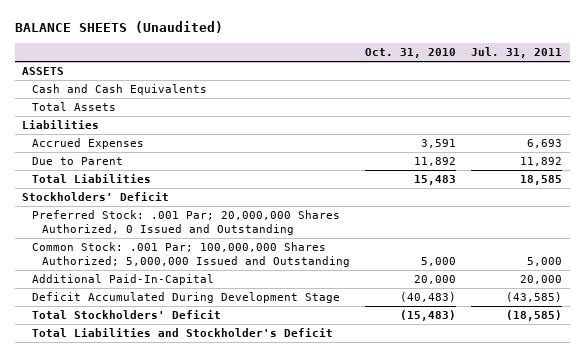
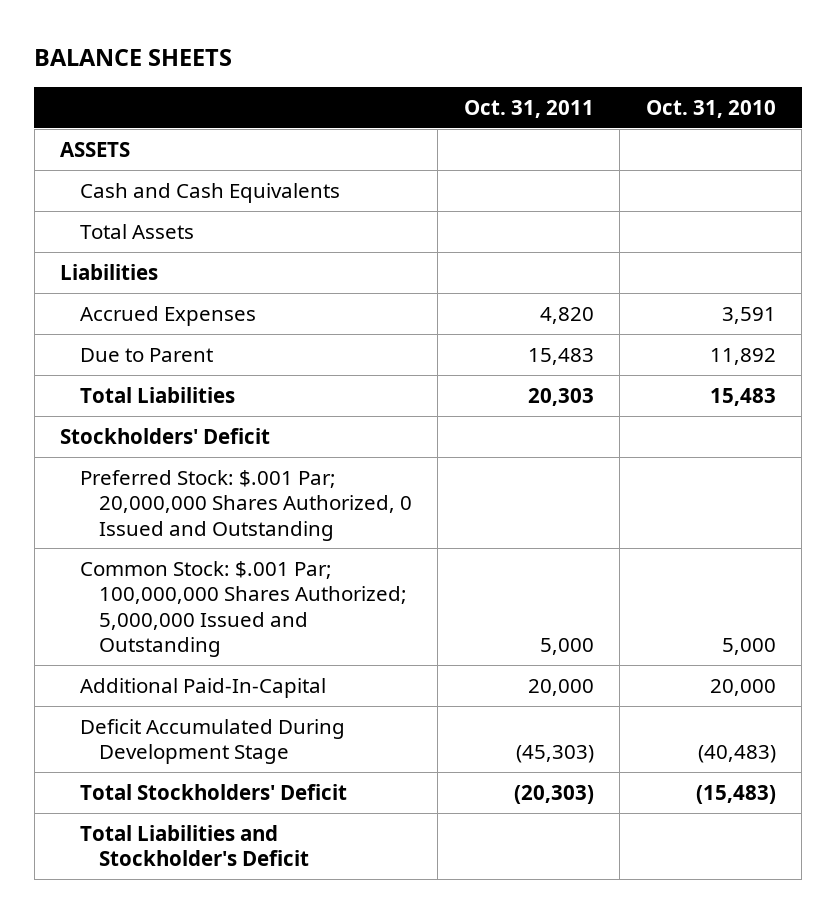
[14,20,223,33] BALANCE SHEETS (Unaudited) -> [34,49,233,67] BALANCE SHEETS
[471,47,563,59] Jul. 31, 2011 -> none
none -> [463,99,594,118] Oct. 31, 2011
[31,210,340,236] Preferred Stock: .001 Par; 20,000,000 Shares Authorized, 0 Issued and Outstanding -> [79,469,412,541] Preferred Stock: $.001 Par; 20,000,000 Shares Authorized, 0 Issued and Outstanding
[31,242,350,268] Common Stock: .001 Par; 100,000,000 Shares Authorized; 5,000,000 Issued and Outstanding -> [79,560,407,657] Common Stock: $.001 Par; 100,000,000 Shares Authorized; 5,000,000 Issued and Outstanding

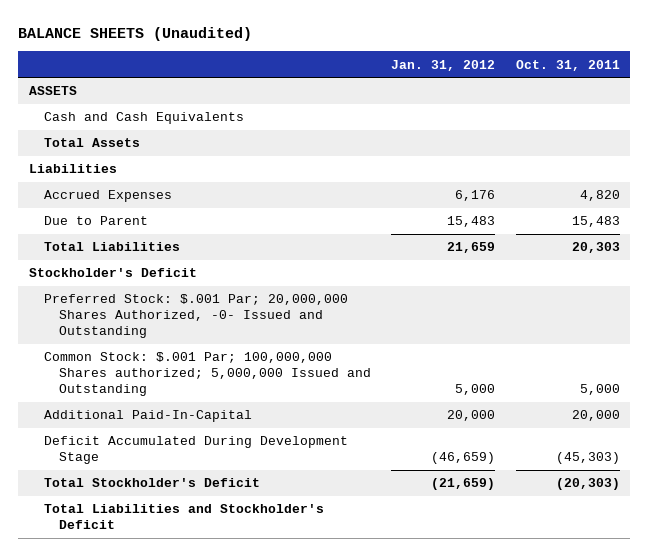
[34,49,233,67] BALANCE SHEETS -> [18,27,253,42] BALANCE SHEETS (Unaudited)
[645,99,776,118] Oct. 31, 2010 -> none
none -> [391,59,496,71] Jan. 31, 2012
[60,427,271,444] Stockholders' Deficit -> [28,268,197,278] Stockholder's Deficit
[79,469,412,541] Preferred Stock: $.001 Par; 20,000,000 Shares Authorized, 0 Issued and Outstanding -> [43,294,348,339] Preferred Stock: $.001 Par; 20,000,000 Shares Authorized, -0- Issued and Outstanding
[79,560,407,657] Common Stock: $.001 Par; 100,000,000 Shares Authorized; 5,000,000 Issued and Outstanding -> [43,352,371,397] Common Stock: $.001 Par; 100,000,000 Shares authorized; 5,000,000 Issued and Outstanding
[79,783,347,800] Total Stockholders' Deficit -> [43,478,260,488] Total Stockholder's Deficit

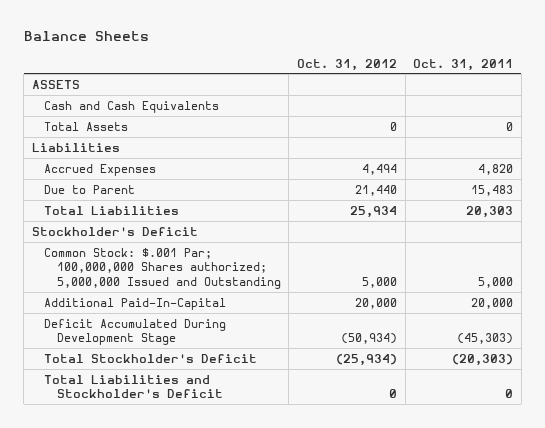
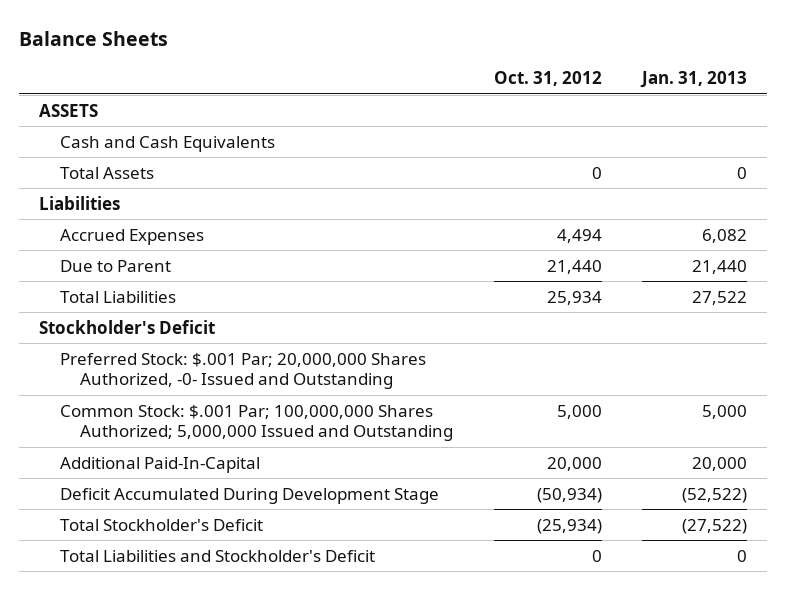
[413,58,514,71] Oct. 31, 2011 -> none
none -> [640,71,748,89] Jan. 31, 2013
none -> [59,352,426,390] Preferred Stock: $.001 Par; 20,000,000 Shares Authorized, -0- Issued and Outstanding
[44,247,281,289] Common Stock: $.001 Par; 100,000,000 Shares authorized; 5,000,000 Issued and Outstanding -> [59,404,453,442] Common Stock: $.001 Par; 100,000,000 Shares Authorized; 5,000,000 Issued and Outstanding

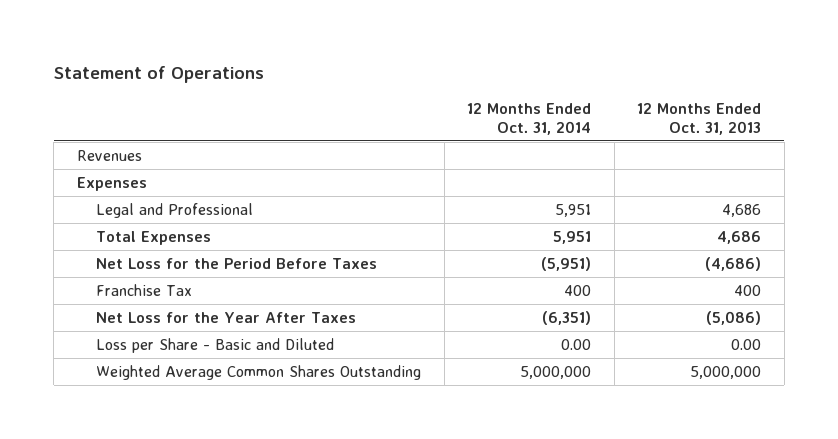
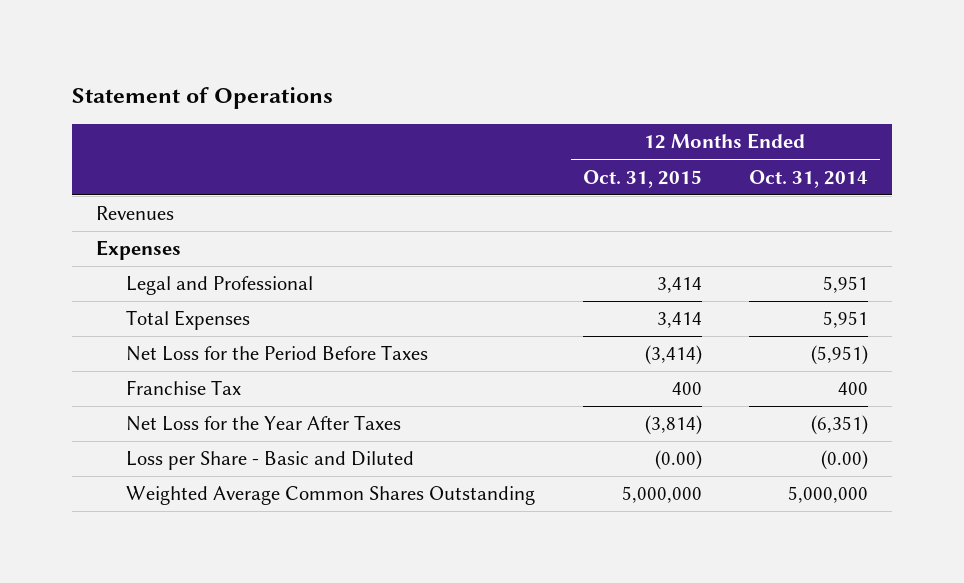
[637,103,762,135] 12 Months Ended Oct. 31, 2013 -> none
none -> [582,169,702,188] Oct. 31, 2015
[561,338,592,350] 0.00 -> [821,450,869,471] (0.00)

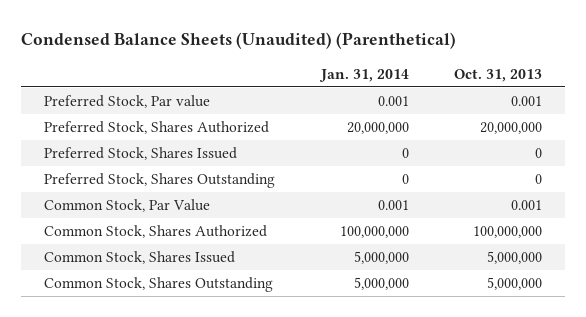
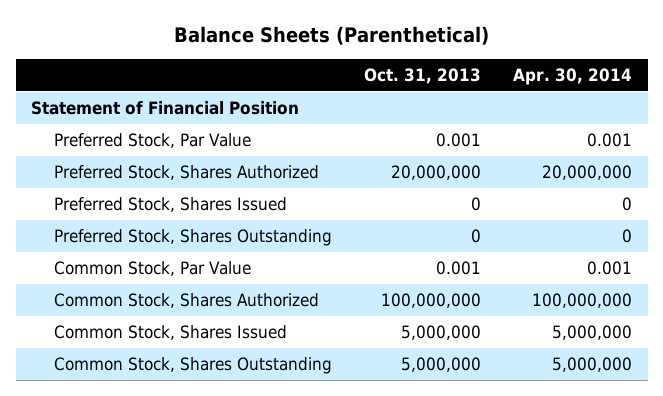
[21,32,457,50] Condensed Balance Sheets (Unaudited) (Parenthetical) -> [173,25,489,45] Balance Sheets (Parenthetical)
[318,68,409,82] Jan. 31, 2014 -> none
none -> [512,68,632,86] Apr. 30, 2014
none -> [31,101,300,116] Statement of Financial Position
[44,94,211,108] Preferred Stock, Par value -> [54,133,252,149] Preferred Stock, Par Value

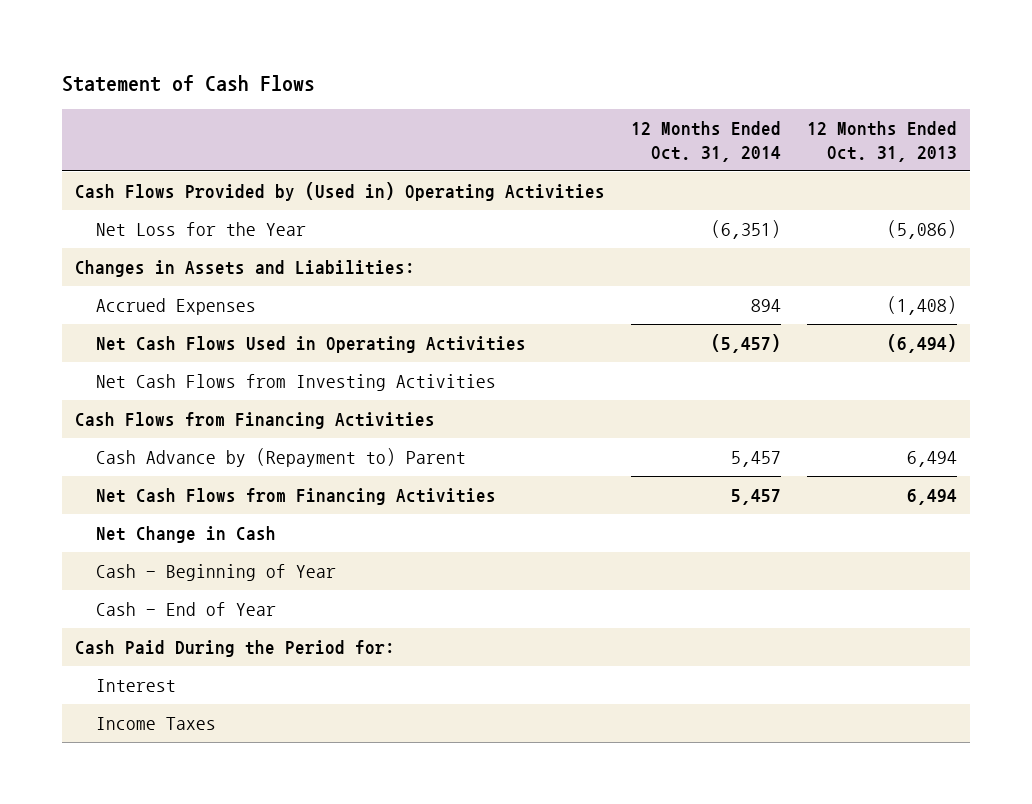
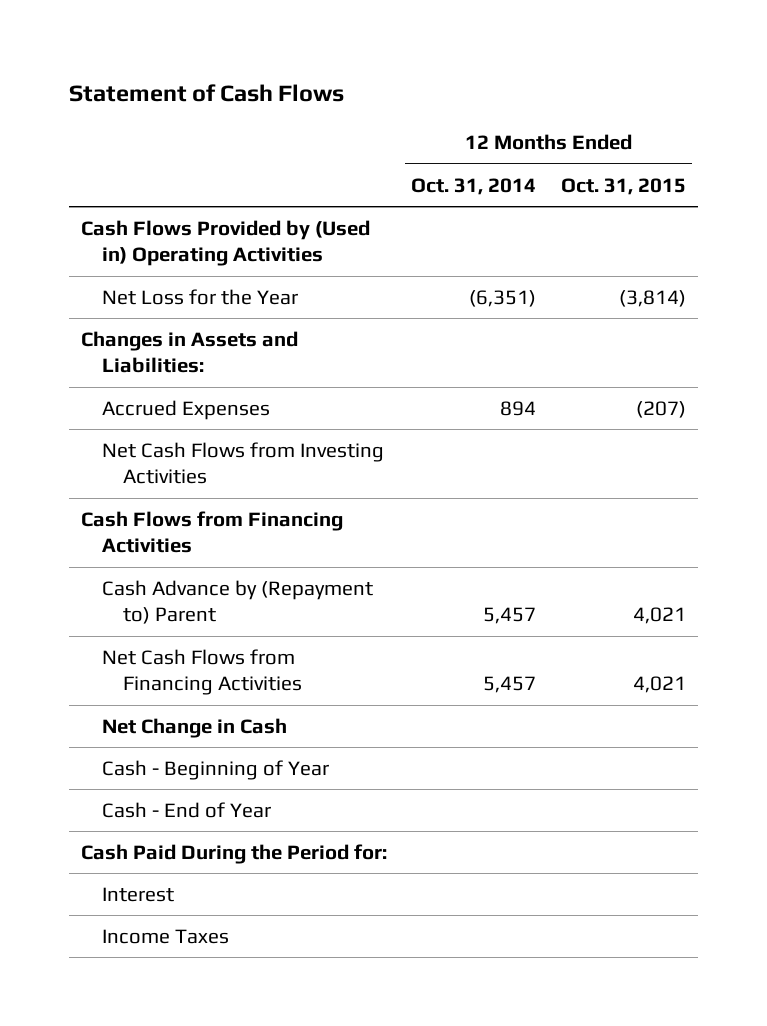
[806,120,957,162] 12 Months Ended Oct. 31, 2013 -> none
none -> [561,177,687,195] Oct. 31, 2015
[95,335,526,353] Net Cash Flows Used in Operating Activities -> none

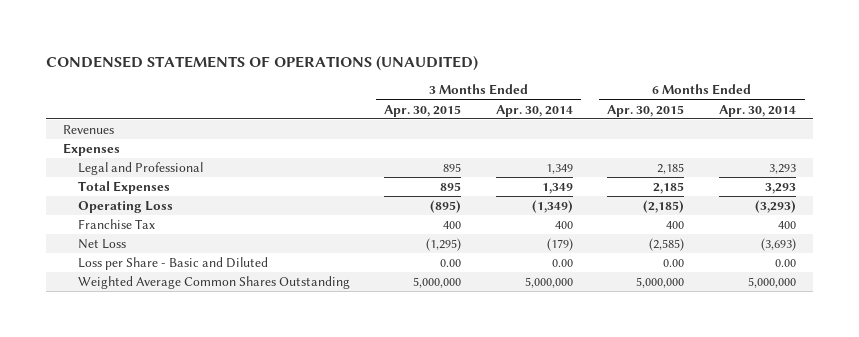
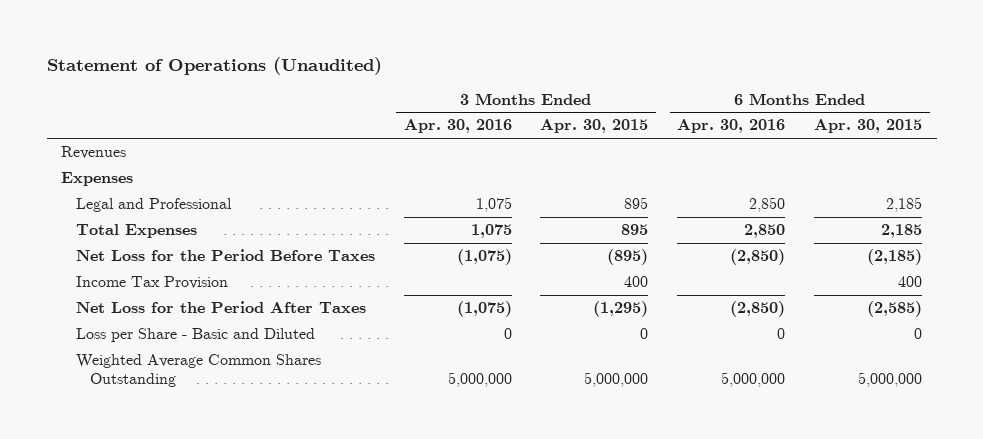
[46,55,479,71] CONDENSED STATEMENTS OF OPERATIONS (UNAUDITED) -> [46,56,382,75] Statement of Operations (Unaudited)
[495,104,573,117] Apr. 30, 2014 -> none
[718,104,796,117] Apr. 30, 2014 -> none
none -> [403,119,512,134] Apr. 30, 2016
none -> [677,119,786,134] Apr. 30, 2016
[77,200,173,213] Operating Loss -> [75,249,375,262] Net Loss for the Period Before Taxes
[77,218,155,229] Franchise Tax -> [75,276,228,290] Income Tax Provision
[77,238,126,249] Net Loss -> [75,301,366,314] Net Loss for the Period After Taxes
[440,258,462,267] 0.00 -> [640,328,649,340] 0
[663,258,685,267] 0.00 -> [914,328,923,340] 0

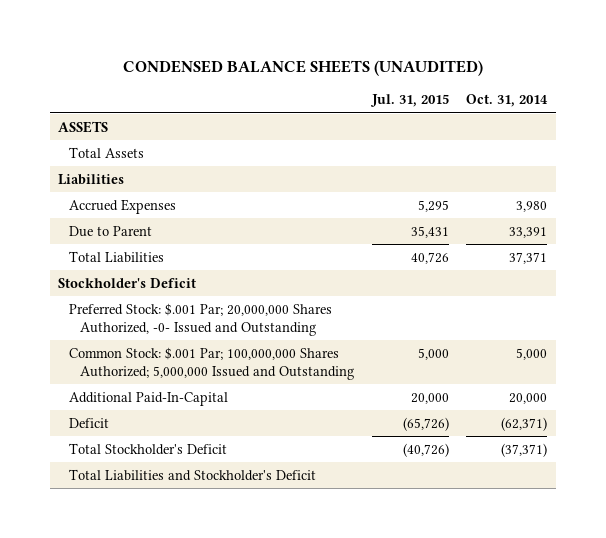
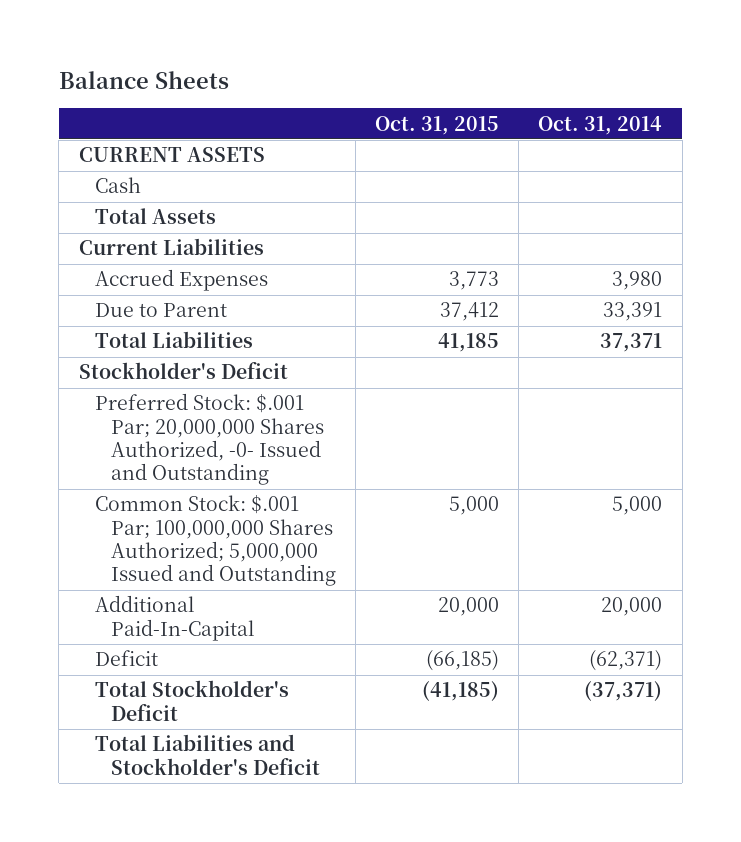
[122,60,483,77] CONDENSED BALANCE SHEETS (UNAUDITED) -> [58,70,229,89] Balance Sheets
[369,94,449,108] Jul. 31, 2015 -> none
none -> [375,115,500,135] Oct. 31, 2015
[58,120,109,133] ASSETS -> [78,147,265,163] CURRENT ASSETS
none -> [94,177,141,194] Cash
[58,173,125,185] Liabilities -> [78,238,264,256] Current Liabilities

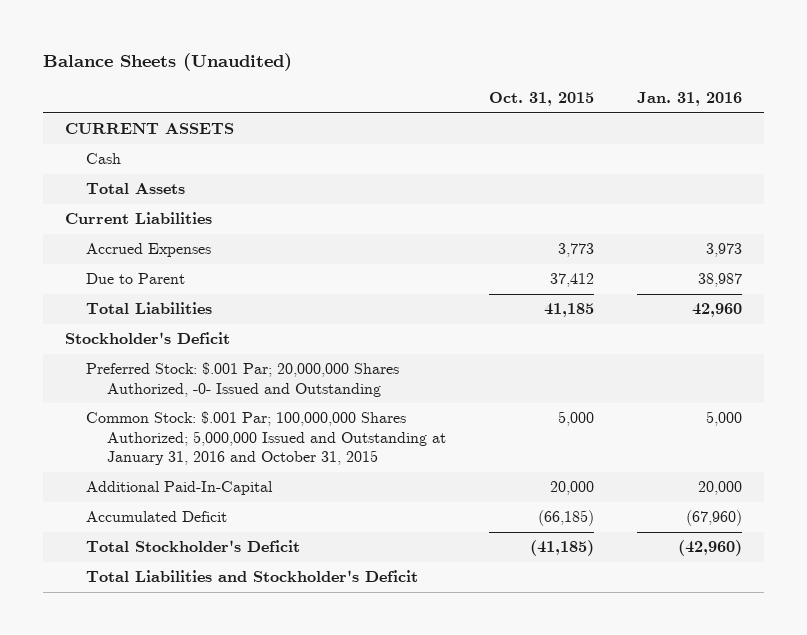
[58,70,229,89] Balance Sheets -> [43,53,293,72] Balance Sheets (Unaudited)
[538,115,663,135] Oct. 31, 2014 -> none
none -> [637,92,743,107] Jan. 31, 2016
[94,495,337,587] Common Stock: $.001 Par; 100,000,000 Shares Authorized; 5,000,000 Issued and Outstanding -> [85,411,446,466] Common Stock: $.001 Par; 100,000,000 Shares Authorized; 5,000,000 Issued and Outstanding at January 31, 2016 and October 31, 2015
[94,650,158,667] Deficit -> [85,511,227,523] Accumulated Deficit

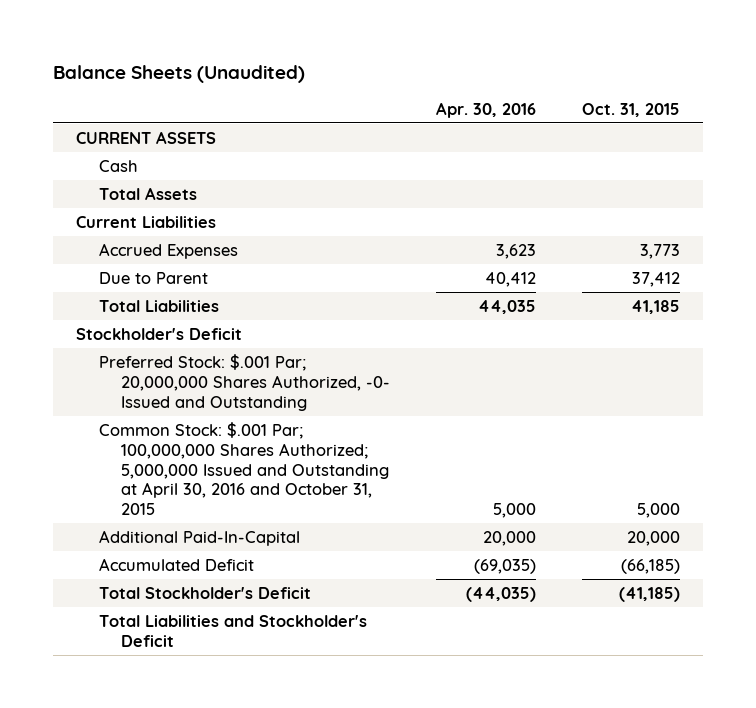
[637,92,743,107] Jan. 31, 2016 -> none
none -> [435,101,536,118] Apr. 30, 2016
[85,411,446,466] Common Stock: $.001 Par; 100,000,000 Shares Authorized; 5,000,000 Issued and Outstanding at January 31, 2016 and October 31, 2015 -> [98,421,389,516] Common Stock: $.001 Par; 100,000,000 Shares Authorized; 5,000,000 Issued and Outstanding at April 30, 2016 and October 31, 2015

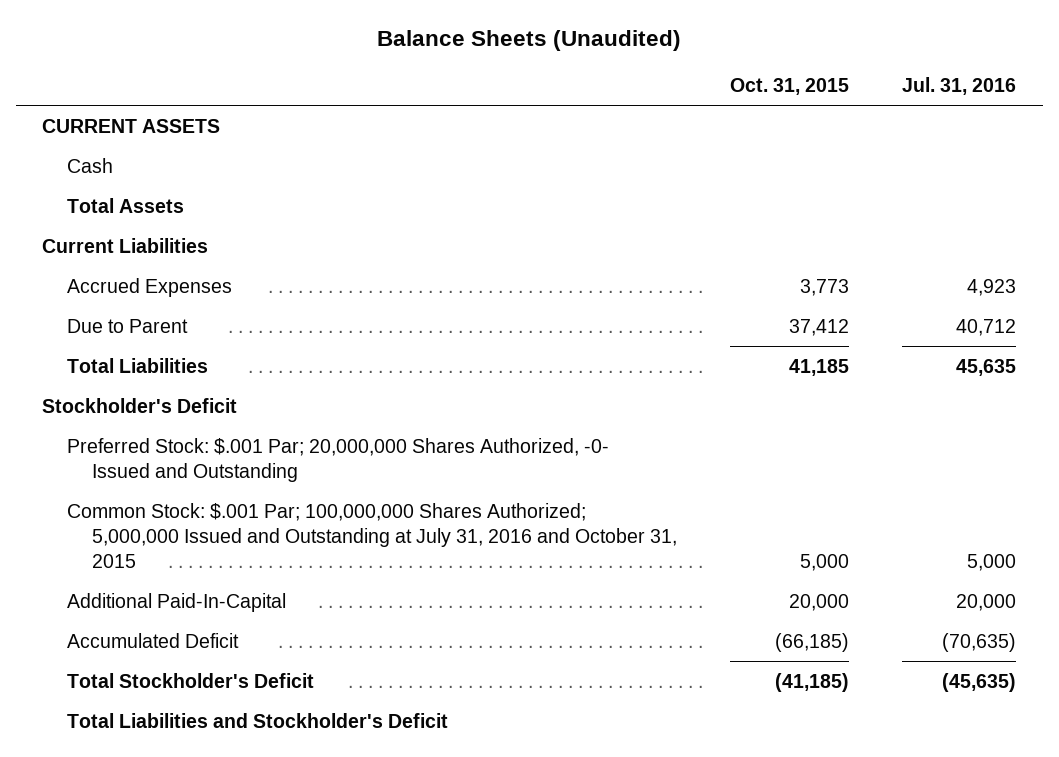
[435,101,536,118] Apr. 30, 2016 -> none
none -> [902,77,1017,96] Jul. 31, 2016
[98,421,389,516] Common Stock: $.001 Par; 100,000,000 Shares Authorized; 5,000,000 Issued and Outstanding at April 30, 2016 and October 31, 2015 -> [67,502,677,568] Common Stock: $.001 Par; 100,000,000 Shares Authorized; 5,000,000 Issued and Outstanding at July 31, 2016 and October 31, 2015

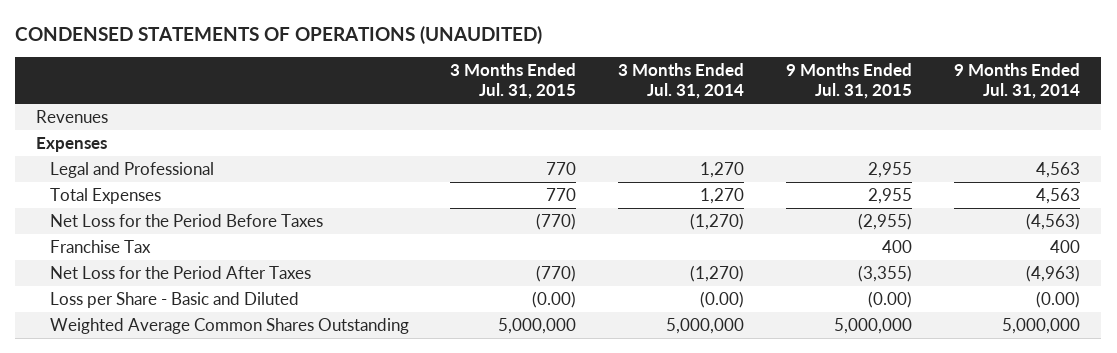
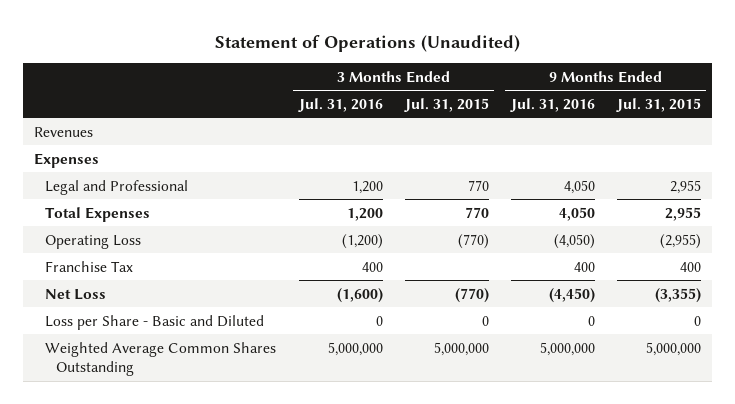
[15,25,543,44] CONDENSED STATEMENTS OF OPERATIONS (UNAUDITED) -> [214,34,520,52] Statement of Operations (Unaudited)
[618,63,745,99] 3 Months Ended Jul. 31, 2014 -> none
[954,63,1081,99] 9 Months Ended Jul. 31, 2014 -> none
none -> [297,97,383,112] Jul. 31, 2016
none -> [509,97,595,112] Jul. 31, 2016
[49,213,323,227] Net Loss for the Period Before Taxes -> [45,234,142,249] Operating Loss
[49,265,311,279] Net Loss for the Period After Taxes -> [45,288,107,300] Net Loss
[532,290,577,308] (0.00) -> [481,315,489,326] 0
[868,290,913,308] (0.00) -> [693,315,701,326] 0

